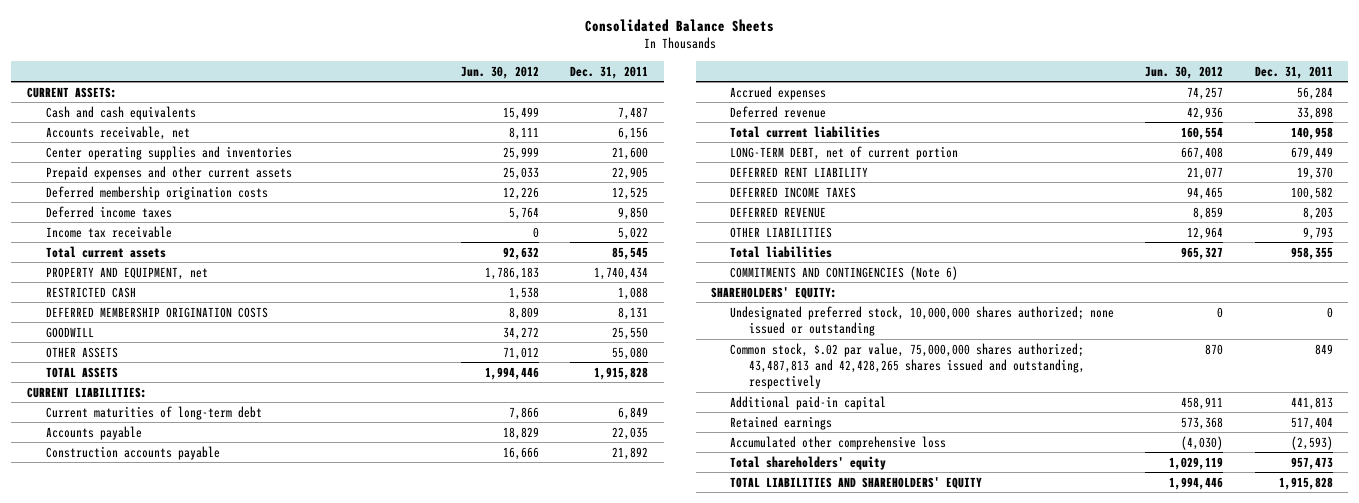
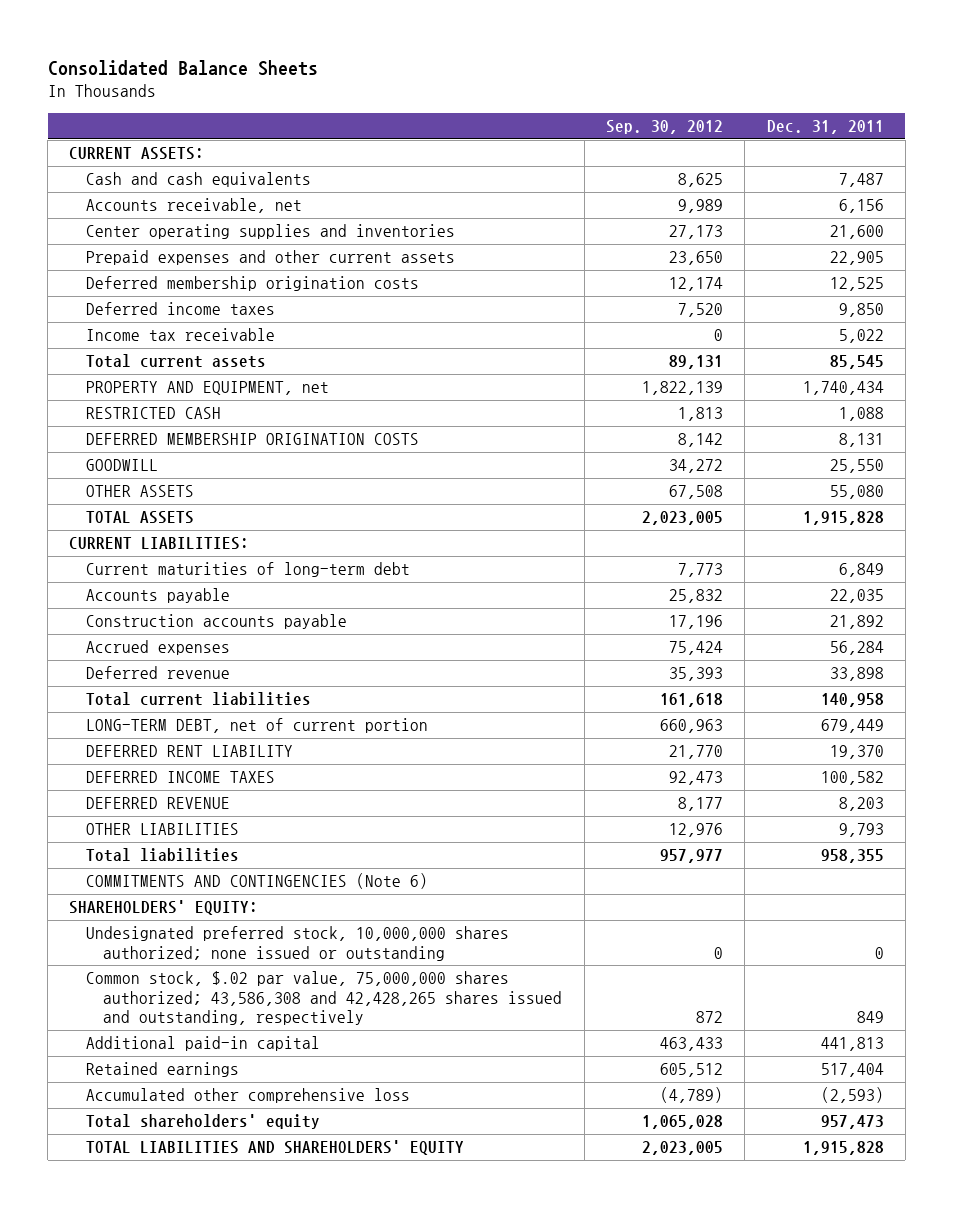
[460,65,539,79] Jun. 30, 2012 -> none
none -> [605,120,723,135] Sep. 30, 2012
[730,342,1086,390] Common stock, $.02 par value, 75,000,000 shares authorized; 43,487,813 and 42,428,265 shares issued and outstanding, respectively -> [86,971,563,1026] Common stock, $.02 par value, 75,000,000 shares authorized; 43,586,308 and 42,428,265 shares issued and outstanding, respectively

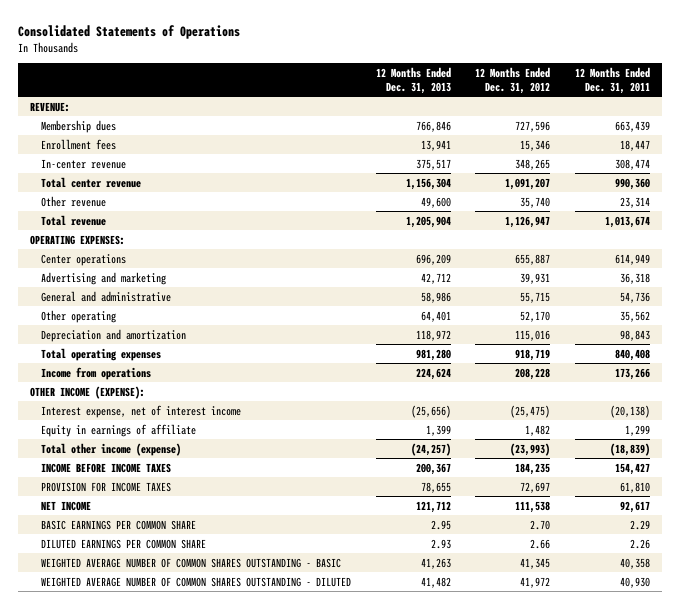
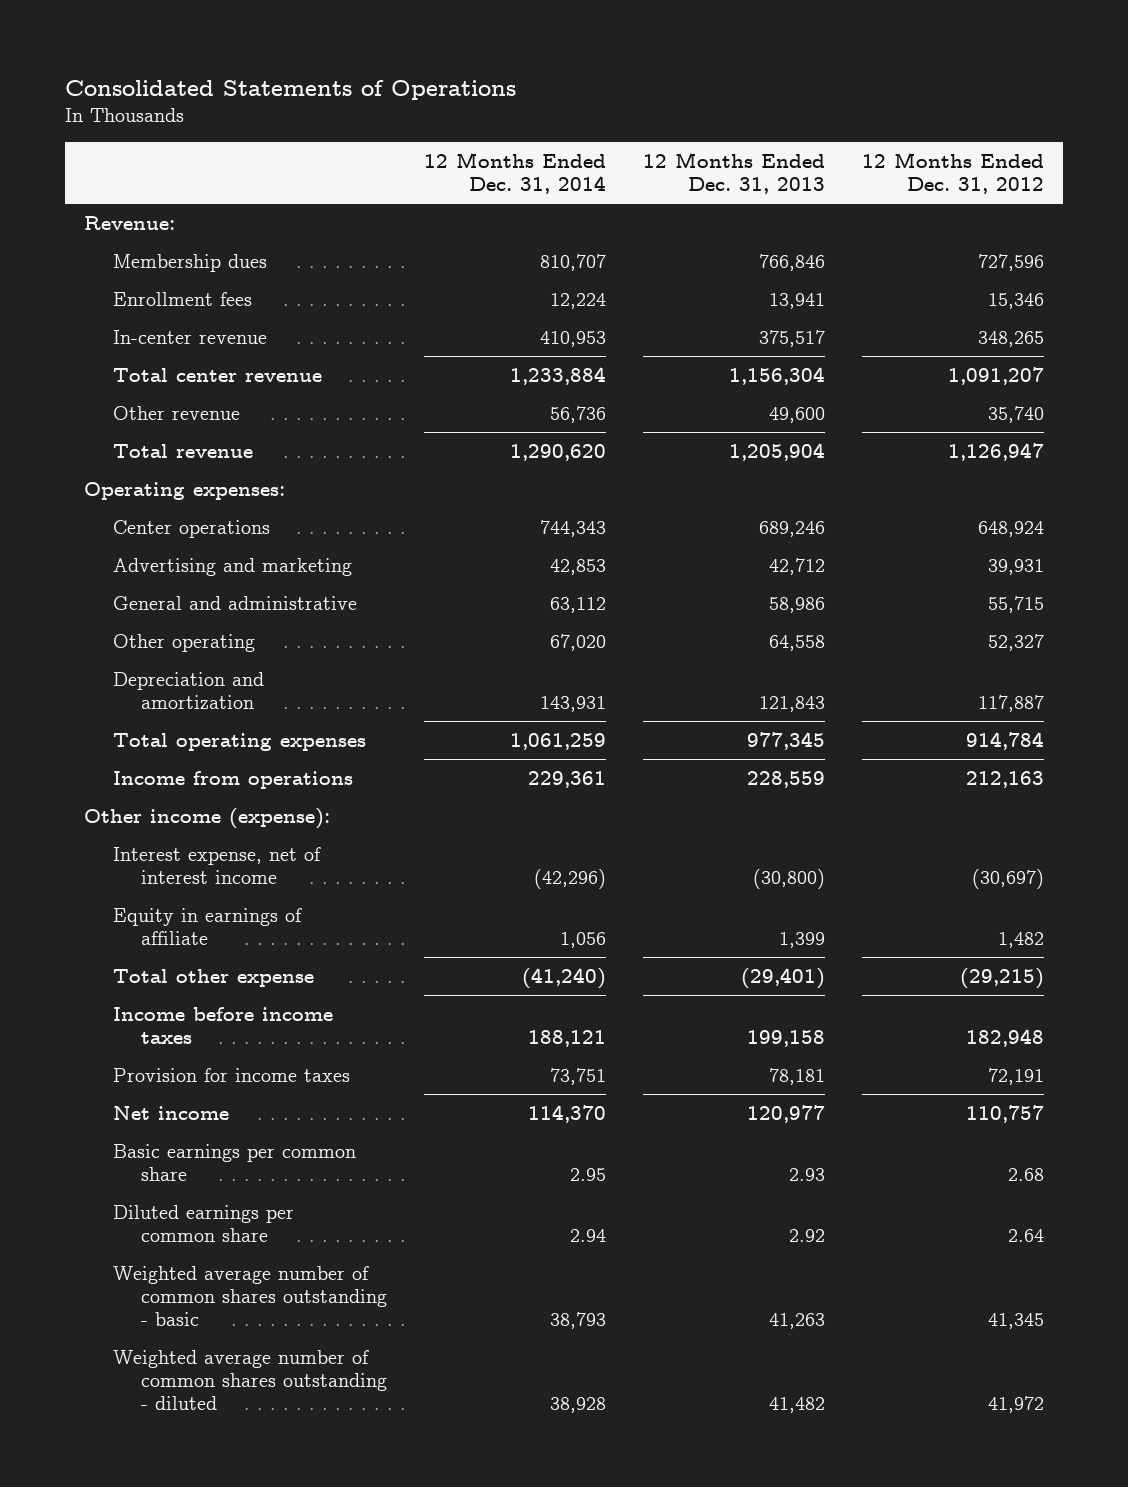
[575,66,651,94] 12 Months Ended Dec. 31, 2011 -> none
none -> [424,151,607,194] 12 Months Ended Dec. 31, 2014
[29,101,70,112] REVENUE: -> [83,215,175,230] Revenue:
[29,234,125,245] OPERATING EXPENSES: -> [83,481,285,500] Operating expenses:
[415,253,451,265] 696,209 -> [759,520,826,537] 689,246
[515,253,551,265] 655,887 -> [978,520,1045,537] 648,924
[420,310,451,322] 64,401 -> [769,634,826,651] 64,558
[520,310,551,322] 52,170 -> [988,633,1045,651] 52,327
[415,329,451,341] 118,972 -> [759,696,826,713] 121,843
[515,329,551,341] 115,016 -> [978,695,1045,713] 117,887
[415,348,451,361] 981,280 -> [747,731,826,750] 977,345
[515,348,551,361] 918,719 -> [966,731,1045,750] 914,784
[415,367,451,380] 224,624 -> [747,770,826,788] 228,559
[515,367,551,380] 208,228 -> [966,770,1045,788] 212,163
[29,385,145,399] OTHER INCOME (EXPENSE): -> [83,807,330,829] Other income (expense):
[410,404,451,418] (25,656) -> [753,869,826,890] (30,800)
[510,404,551,418] (25,475) -> [972,869,1045,890] (30,697)
[41,442,182,456] Total other income (expense) -> [112,968,314,987] Total other expense
[410,442,451,456] (24,257) -> [741,967,826,989] (29,401)
[510,442,551,456] (23,993) -> [960,967,1045,989] (29,215)
[41,462,172,473] INCOME BEFORE INCOME TAXES -> [112,1006,333,1045] Income before income taxes
[415,462,451,475] 200,367 -> [747,1030,826,1048] 199,158
[515,462,551,475] 184,235 -> [966,1029,1045,1048] 182,948
[41,481,172,492] PROVISION FOR INCOME TAXES -> [112,1067,350,1082] Provision for income taxes
[420,481,451,493] 78,655 -> [769,1067,826,1085] 78,181
[520,481,551,493] 72,697 -> [988,1067,1045,1085] 72,191
[41,500,92,511] NET INCOME -> [112,1105,229,1120] Net income
[415,500,451,513] 121,712 -> [747,1104,826,1123] 120,977
[515,500,551,513] 111,538 -> [966,1104,1045,1123] 110,757
[41,519,197,530] BASIC EARNINGS PER COMMON SHARE -> [112,1143,356,1182] Basic earnings per common share
[430,519,451,530] 2.95 -> [789,1168,826,1182] 2.93
[530,519,551,530] 2.70 -> [1008,1168,1045,1182] 2.68
[41,538,207,549] DILUTED EARNINGS PER COMMON SHARE -> [112,1204,294,1243] Diluted earnings per common share
[430,538,451,549] 2.93 -> [789,1229,826,1243] 2.92
[530,538,551,549] 2.66 -> [1008,1229,1045,1243] 2.64
[41,557,342,568] WEIGHTED AVERAGE NUMBER OF COMMON SHARES OUTSTANDING - BASIC -> [112,1265,388,1327] Weighted average number of common shares outstanding - basic
[41,576,352,587] WEIGHTED AVERAGE NUMBER OF COMMON SHARES OUTSTANDING - DILUTED -> [112,1349,388,1411] Weighted average number of common shares outstanding - diluted

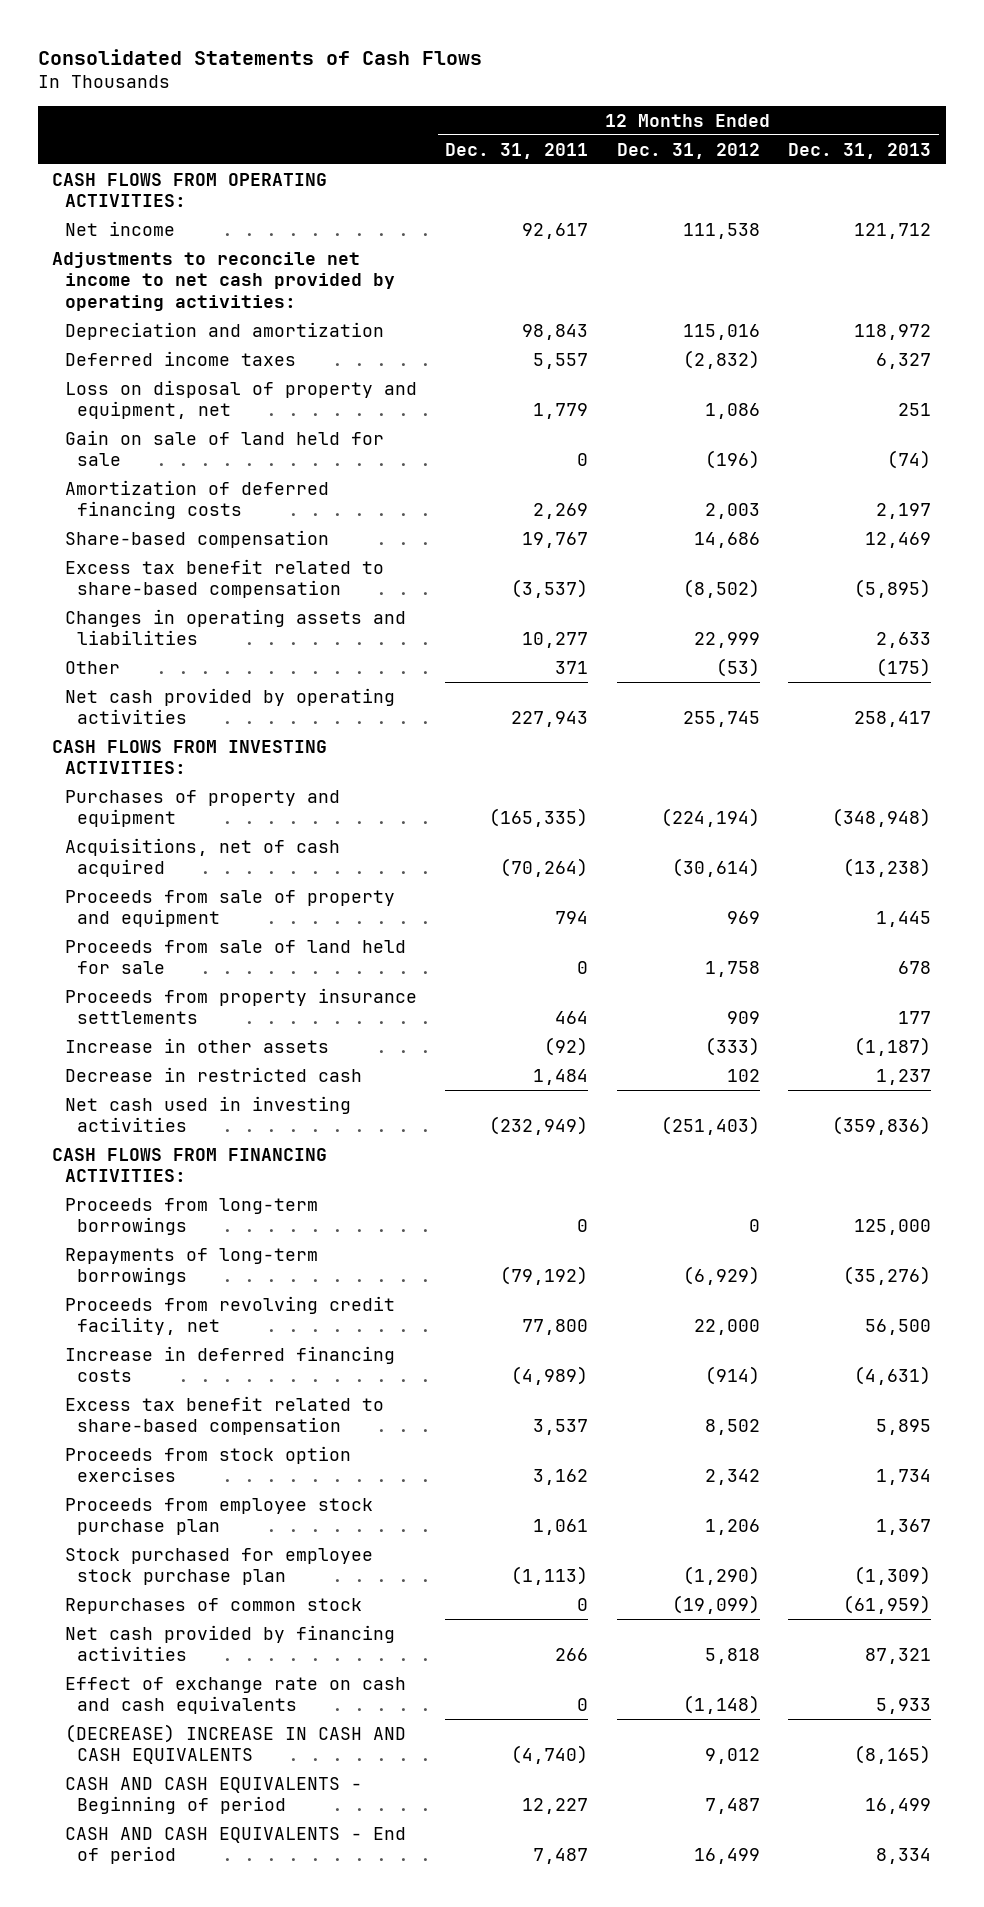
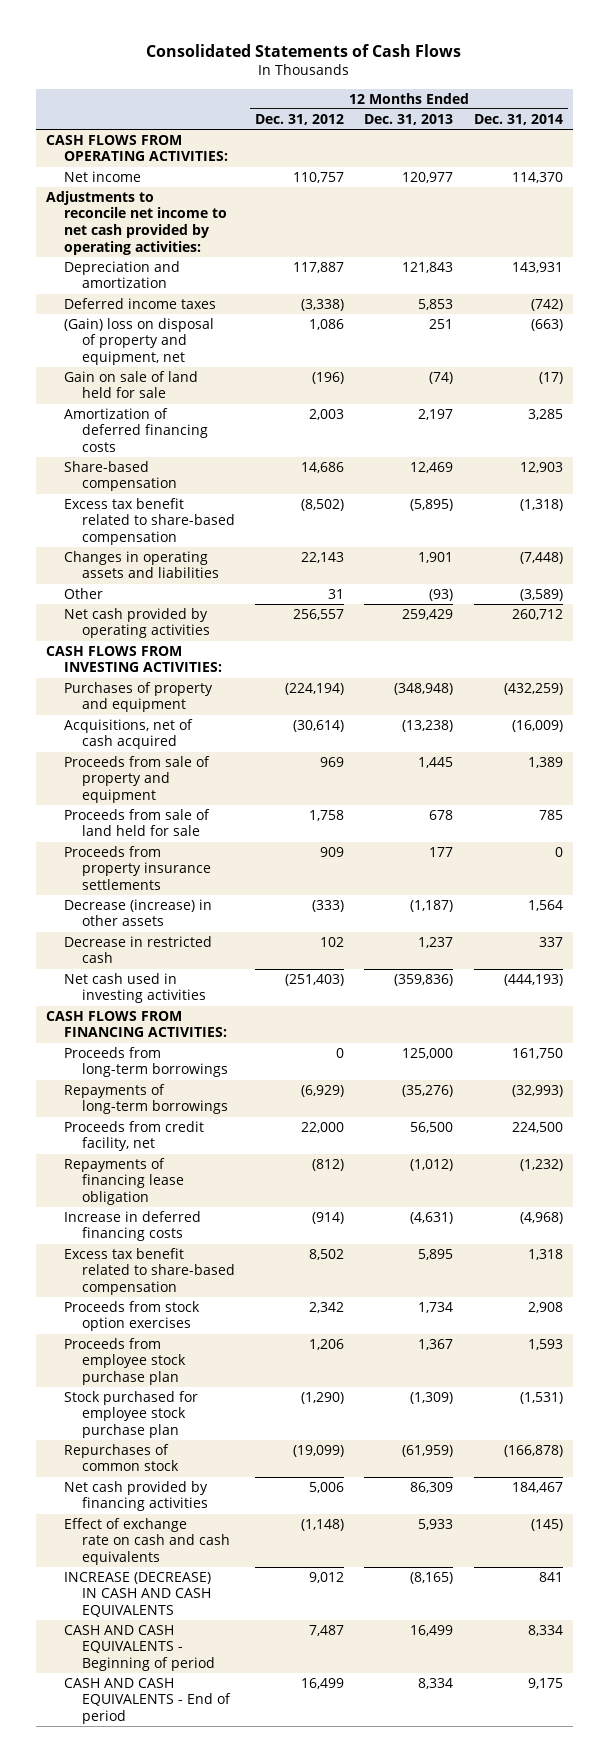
[445,142,589,159] Dec. 31, 2011 -> none
none -> [473,113,563,125] Dec. 31, 2014
[682,222,760,239] 111,538 -> [292,171,344,183] 110,757
[854,222,932,239] 121,712 -> [402,171,454,183] 120,977
[682,323,760,340] 115,016 -> [292,261,344,273] 117,887
[854,323,932,340] 118,972 -> [402,261,454,273] 121,843
[682,349,760,369] (2,832) -> [300,298,344,311] (3,338)
[876,352,932,369] 6,327 -> [418,298,454,310] 5,853
[64,379,417,420] Loss on disposal of property and equipment, net -> [63,317,214,366] (Gain) loss on disposal of property and equipment, net
[693,632,760,649] 22,999 -> [300,551,344,563] 22,143
[876,632,932,649] 2,633 -> [418,551,454,563] 1,901
[715,657,760,677] (53) -> [327,588,344,599] 31
[876,657,932,677] (175) -> [429,588,454,601] (93)
[682,711,760,728] 255,745 -> [292,608,344,620] 256,557
[854,711,932,728] 258,417 -> [402,608,454,620] 259,429
[64,1037,329,1053] Increase in other assets -> [63,898,212,927] Decrease (increase) in other assets
[64,1295,395,1336] Proceeds from revolving credit facility, net -> [63,1120,204,1152] Proceeds from credit facility, net
none -> [63,1157,184,1206] Repayments of financing lease obligation
[704,1648,760,1665] 5,818 -> [308,1481,344,1493] 5,006
[865,1648,932,1665] 87,321 -> [410,1481,454,1493] 86,309
[64,1723,406,1765] (DECREASE) INCREASE IN CASH AND CASH EQUIVALENTS -> [63,1571,211,1618] INCREASE (DECREASE) IN CASH AND CASH EQUIVALENTS

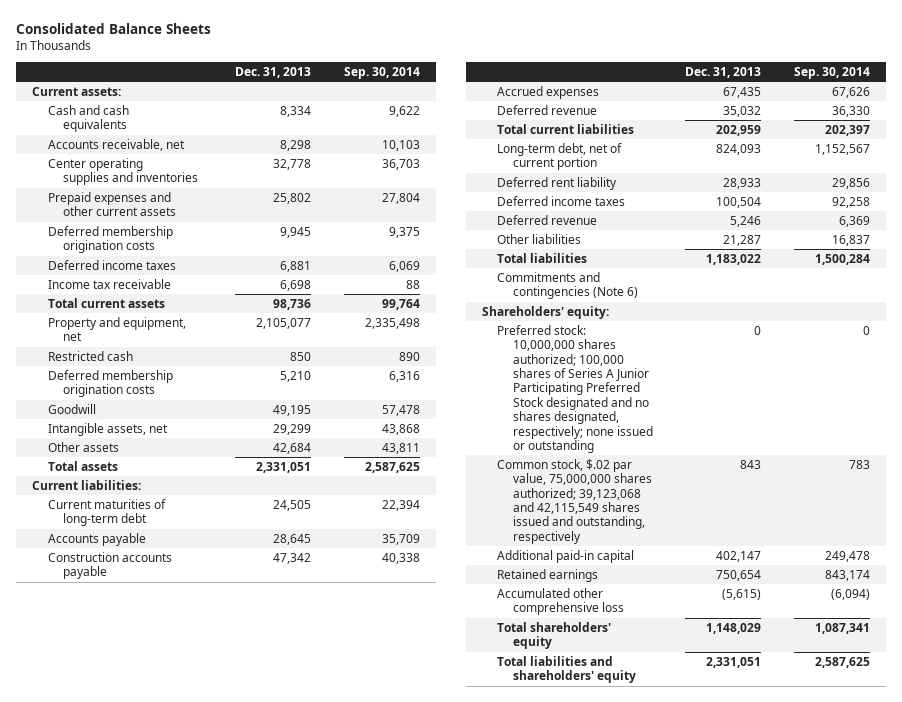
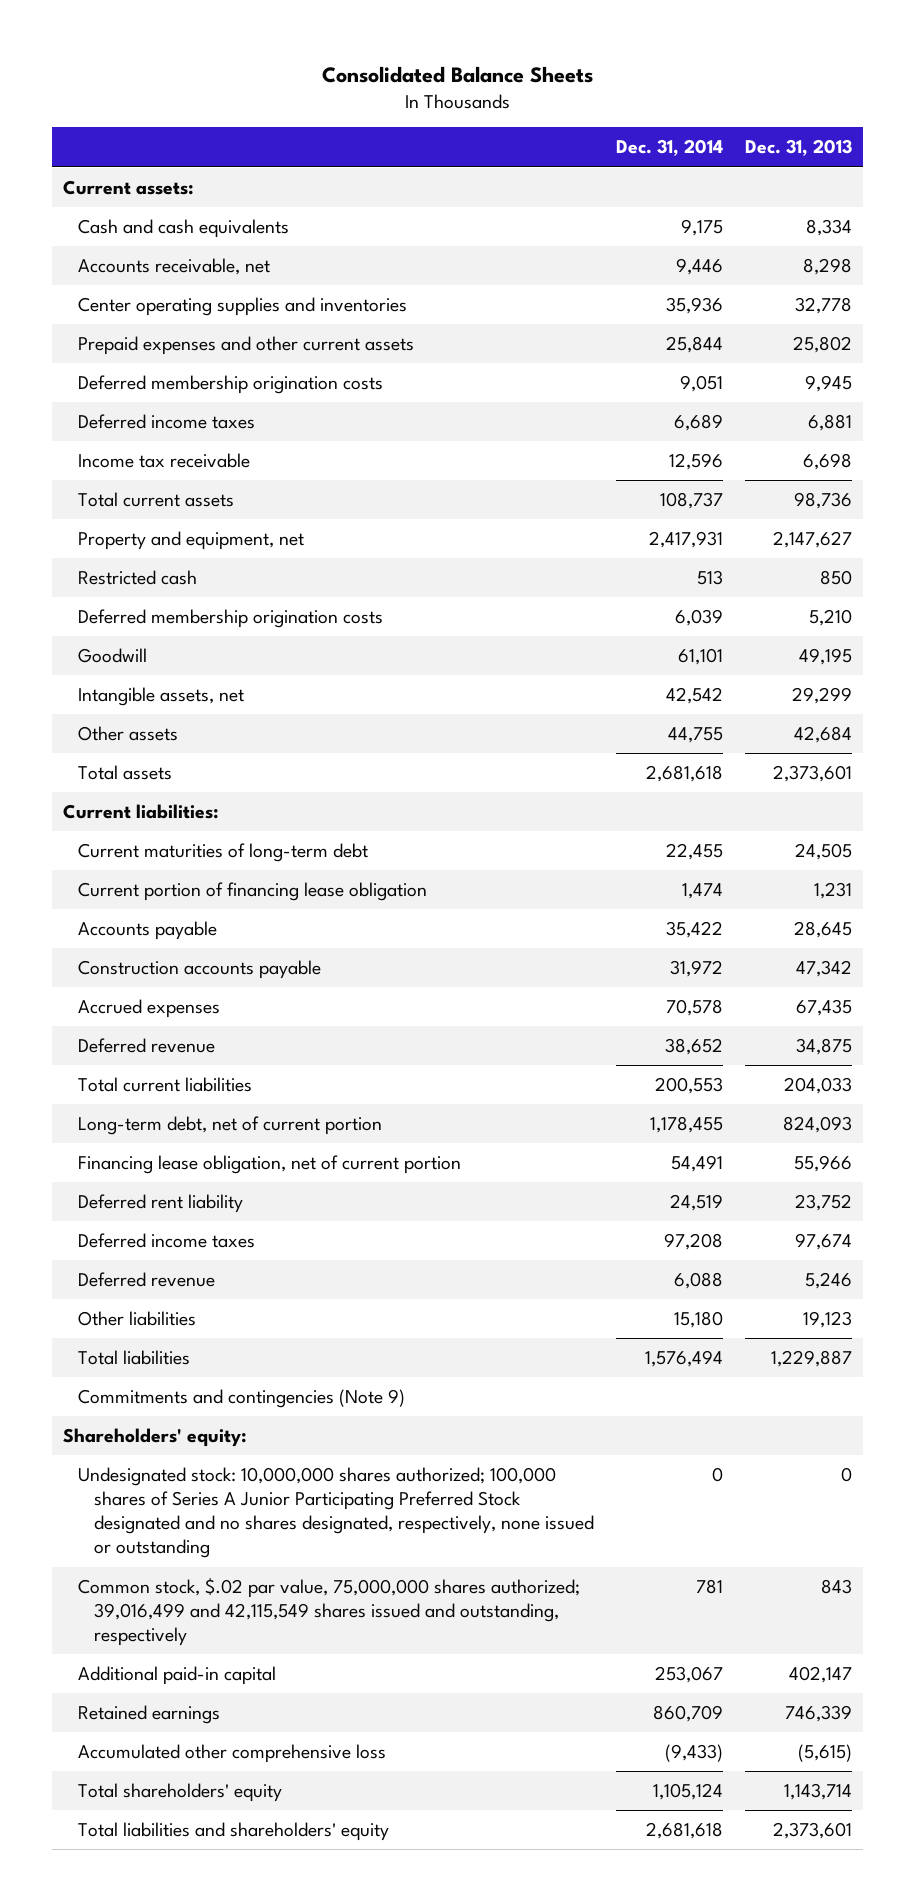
[343,67,420,80] Sep. 30, 2014 -> none
none -> [615,139,723,157] Dec. 31, 2014
[256,317,312,329] 2,105,077 -> [773,531,853,549] 2,147,627
[256,461,312,473] 2,331,051 -> [773,765,853,783] 2,373,601
none -> [78,882,428,902] Current portion of financing lease obligation
[723,105,762,117] 35,032 -> [796,1038,853,1056] 34,875
[716,124,762,136] 202,959 -> [784,1077,853,1095] 204,033
none -> [78,1155,462,1175] Financing lease obligation, net of current portion
[723,177,762,189] 28,933 -> [795,1194,853,1212] 23,752
[716,196,762,208] 100,504 -> [795,1233,853,1251] 97,674
[723,234,762,246] 21,287 -> [803,1311,853,1329] 19,123
[706,253,762,265] 1,183,022 -> [771,1350,853,1368] 1,229,887
[497,271,638,300] Commitments and contingencies (Note 6) -> [78,1389,406,1409] Commitments and contingencies (Note 9)
[497,324,653,453] Preferred stock: 10,000,000 shares authorized; 100,000 shares of Series A Junior Participating Preferred Stock designated and no shares designated, respectively; none issued or outstanding -> [78,1467,594,1559] Undesignated stock: 10,000,000 shares authorized; 100,000 shares of Series A Junior Participating Preferred Stock designated and no shares designated, respectively, none issued or outstanding
[497,458,652,544] Common stock, $.02 par value, 75,000,000 shares authorized; 39,123,068 and 42,115,549 shares issued and outstanding, respectively -> [78,1578,581,1647] Common stock, $.02 par value, 75,000,000 shares authorized; 39,016,499 and 42,115,549 shares issued and outstanding, respectively
[716,569,762,581] 750,654 -> [785,1705,853,1723] 746,339
[706,622,762,634] 1,148,029 -> [784,1783,853,1801] 1,143,714
[706,656,762,668] 2,331,051 -> [773,1822,853,1840] 2,373,601

